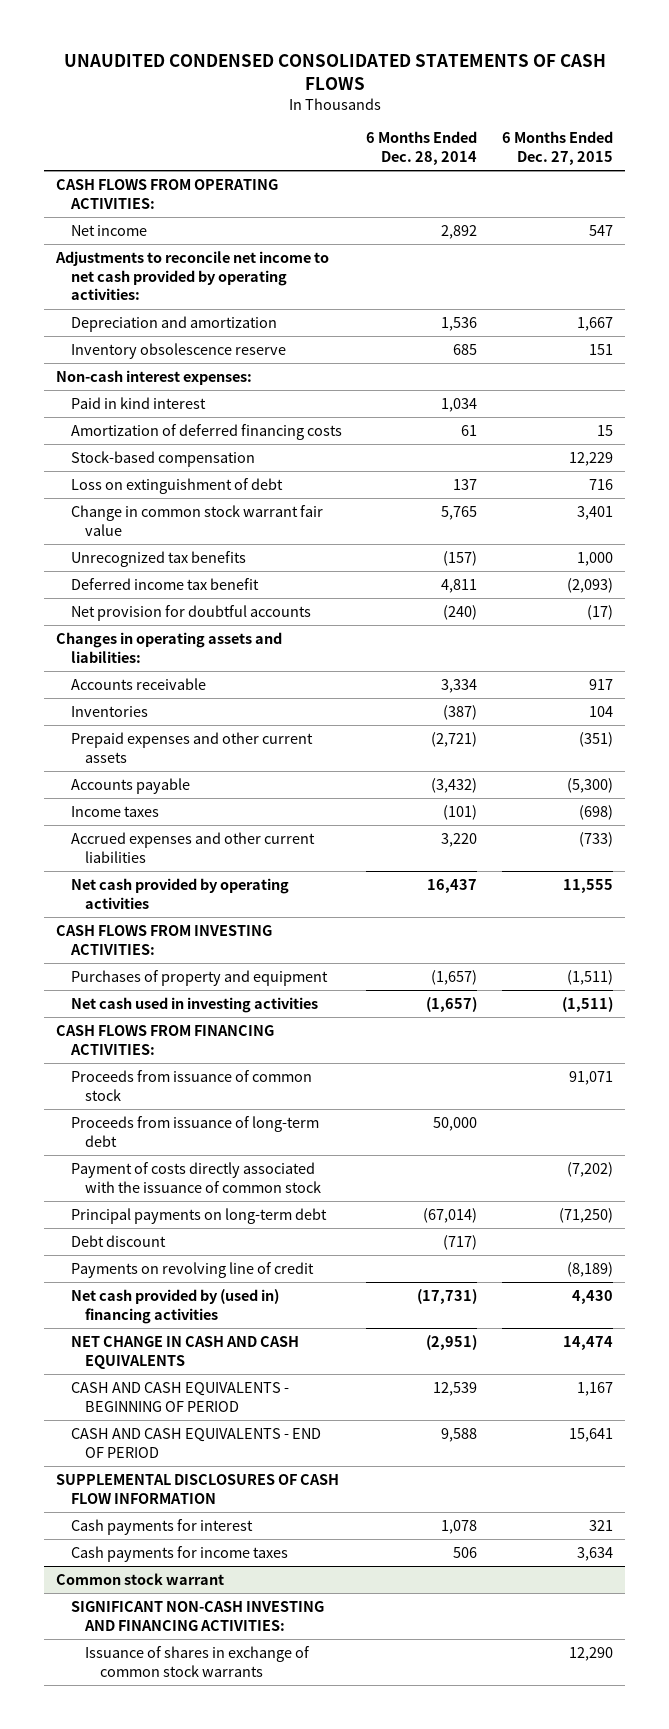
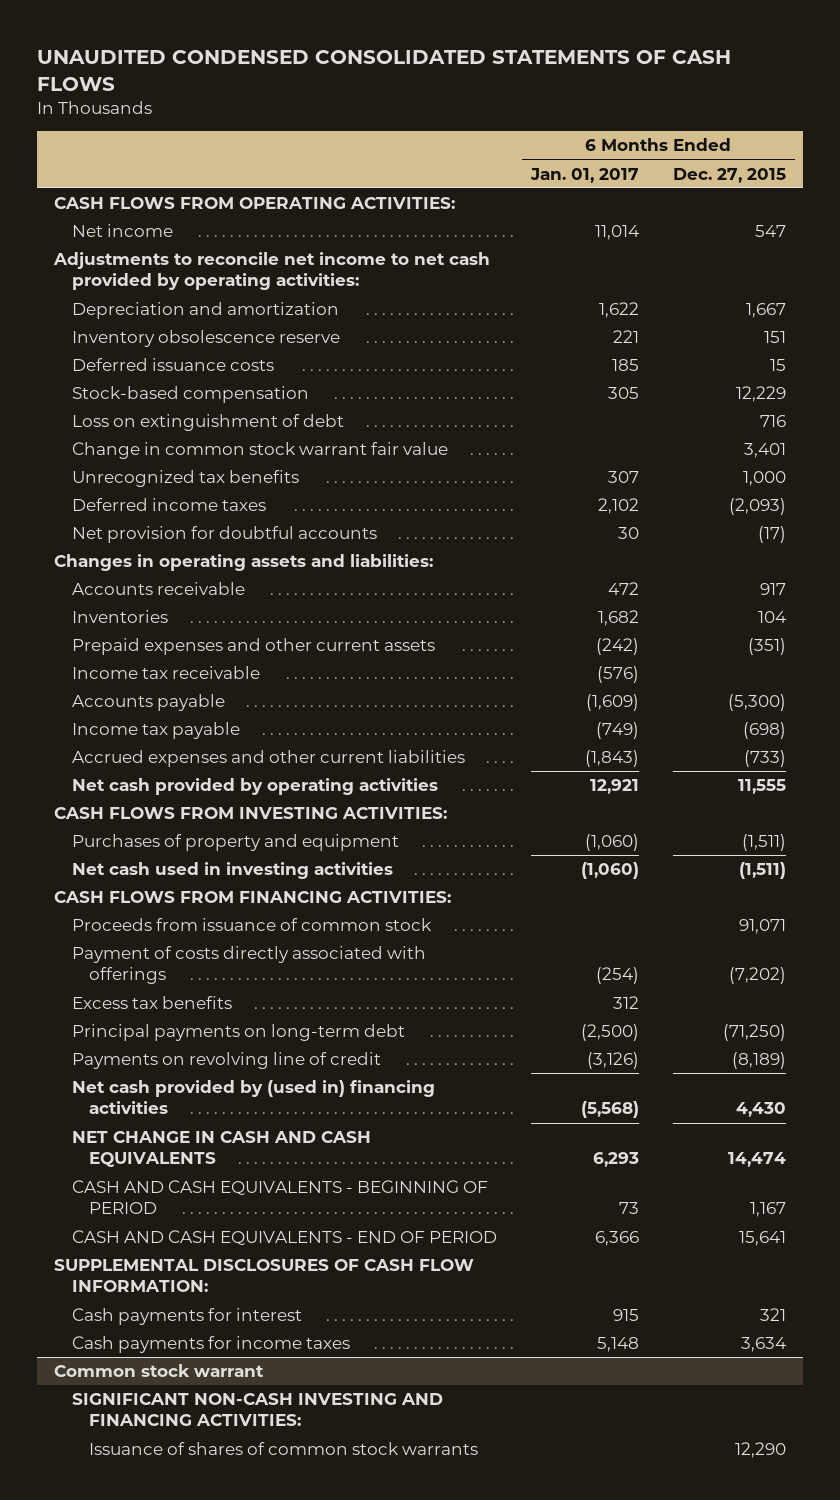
[366,131,478,165] 6 Months Ended Dec. 28, 2014 -> none
none -> [529,167,639,183] Jan. 01, 2017
[56,369,253,385] Non-cash interest expenses: -> none
[70,396,206,409] Paid in kind interest -> none
[70,423,342,440] Amortization of deferred financing costs -> [71,358,274,372] Deferred issuance costs
[70,577,259,590] Deferred income tax benefit -> [71,498,266,512] Deferred income taxes
none -> [71,666,260,680] Income tax receivable
[70,805,159,817] Income taxes -> [71,722,240,740] Income tax payable
[70,1115,319,1147] Proceeds from issuance of long-term debt -> none
[70,1161,322,1193] Payment of costs directly associated with the issuance of common stock -> [71,946,426,985] Payment of costs directly associated with offerings
none -> [71,996,232,1010] Excess tax benefits
[70,1234,166,1247] Debt discount -> none
[56,1473,340,1504] SUPPLEMENTAL DISCLOSURES OF CASH FLOW INFORMATION -> [54,1259,475,1293] SUPPLEMENTAL DISCLOSURES OF CASH FLOW INFORMATION:
[85,1645,311,1677] Issuance of shares in exchange of common stock warrants -> [89,1442,479,1456] Issuance of shares of common stock warrants

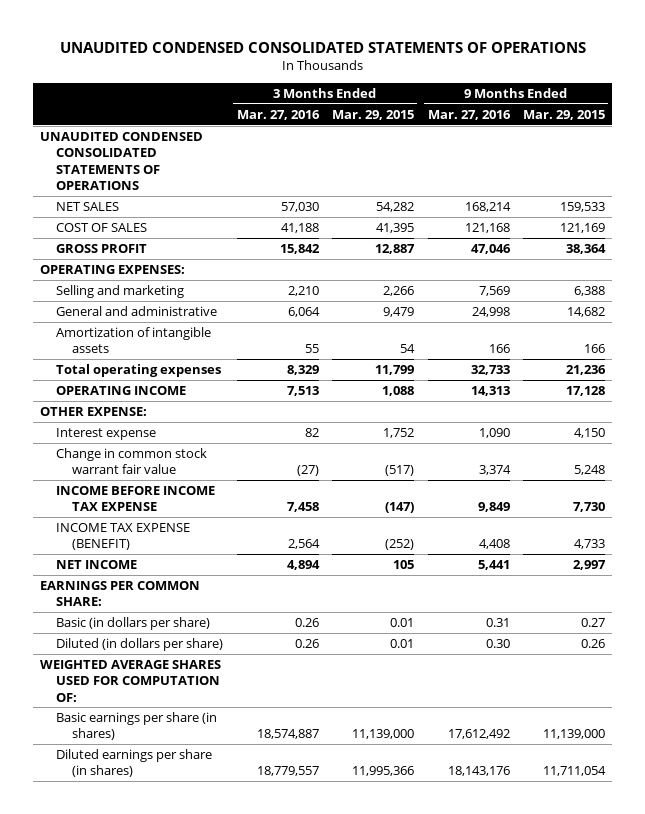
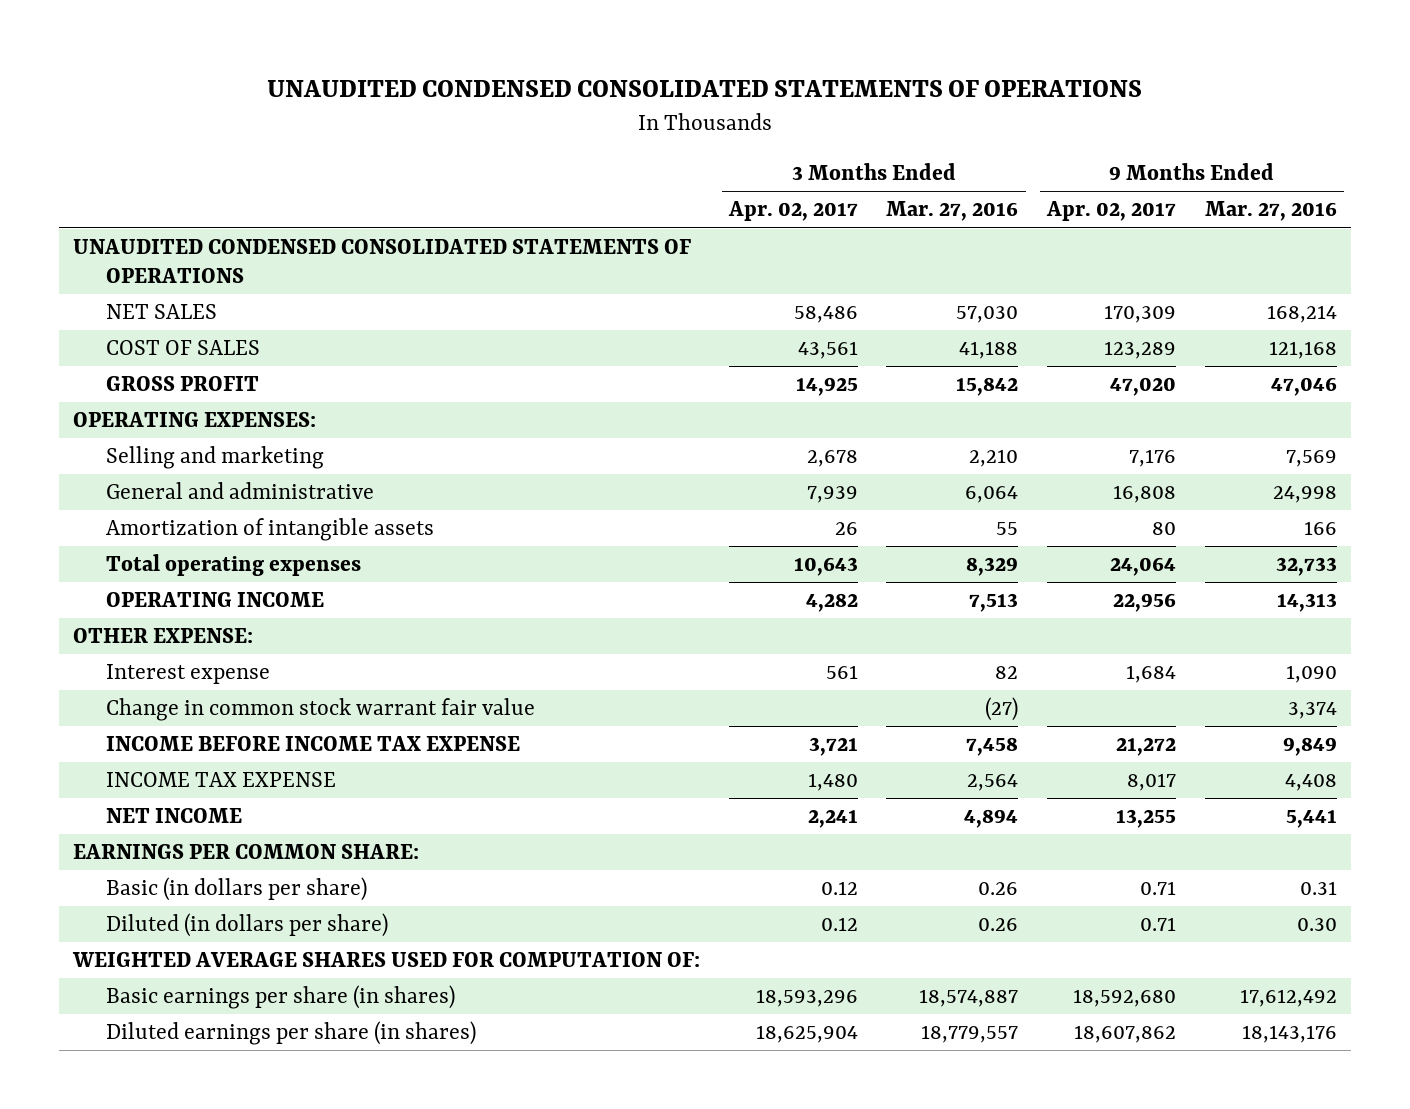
[332,109,415,120] Mar. 29, 2015 -> none
[522,109,605,120] Mar. 29, 2015 -> none
none -> [727,201,858,222] Apr. 02, 2017
none -> [1046,201,1177,222] Apr. 02, 2017
[56,522,191,551] INCOME TAX EXPENSE (BENEFIT) -> [105,772,336,788] INCOME TAX EXPENSE

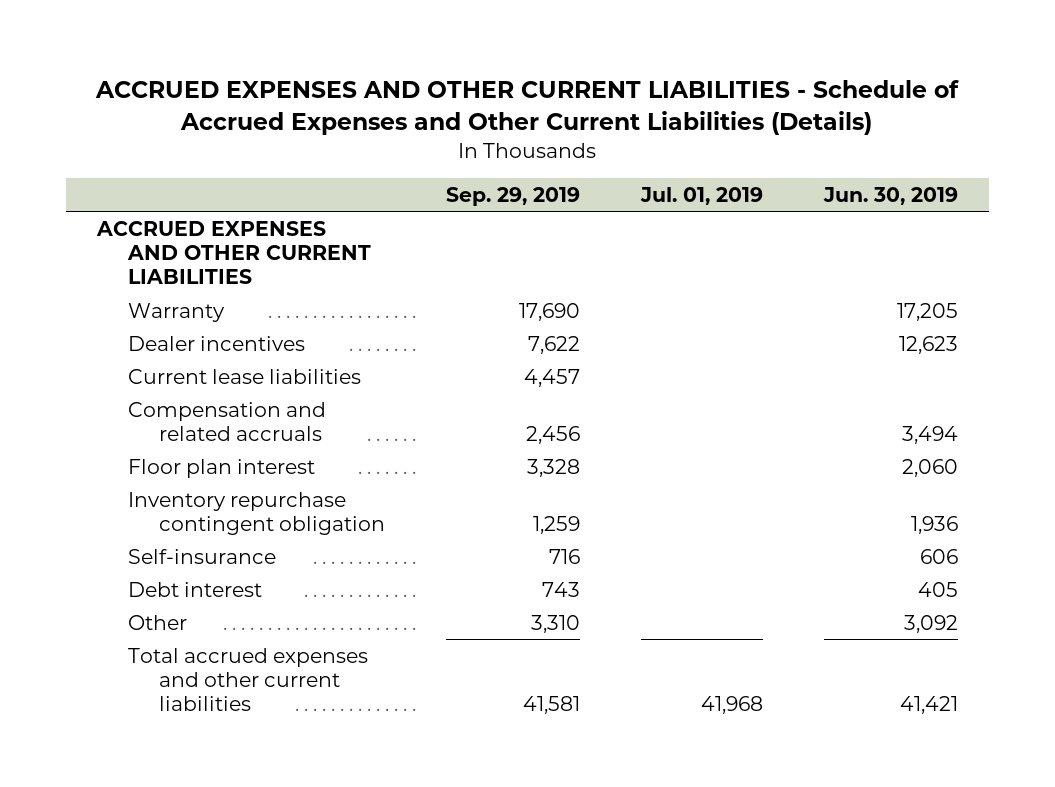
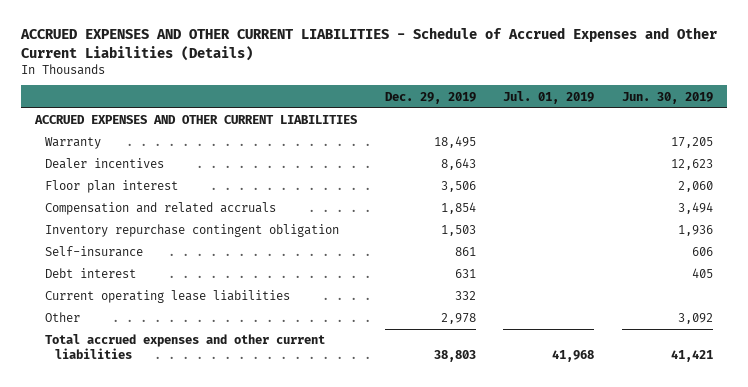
[446,187,581,207] Sep. 29, 2019 -> none
none -> [384,91,476,104] Dec. 29, 2019
[128,368,362,384] Current lease liabilities -> none
[128,401,327,442] Compensation and related accruals -> [45,202,277,216] Compensation and related accruals
none -> [45,290,291,304] Current operating lease liabilities

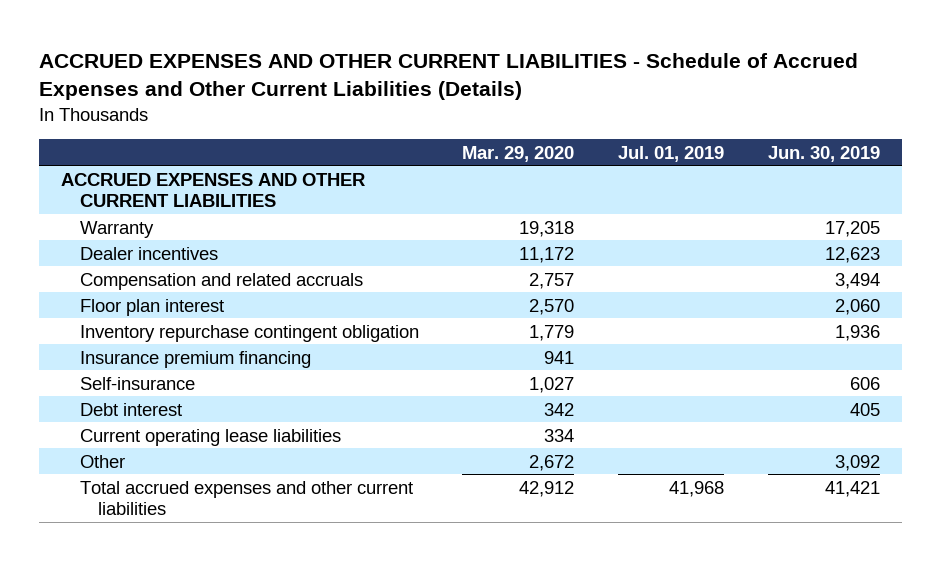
[384,91,476,104] Dec. 29, 2019 -> none
none -> [462,145,575,162] Mar. 29, 2020
[45,180,179,194] Floor plan interest -> [79,298,224,316] Floor plan interest
none -> [79,350,311,368] Insurance premium financing

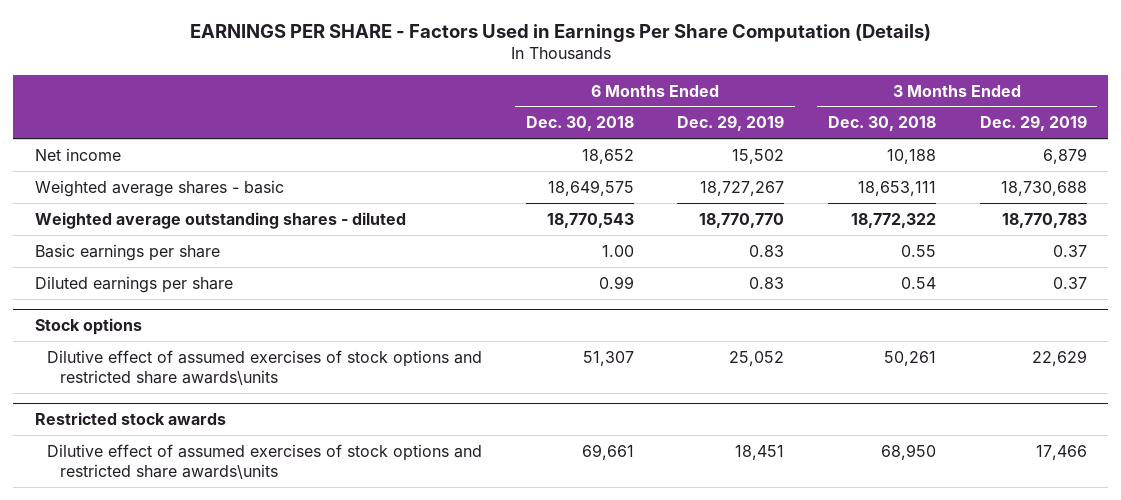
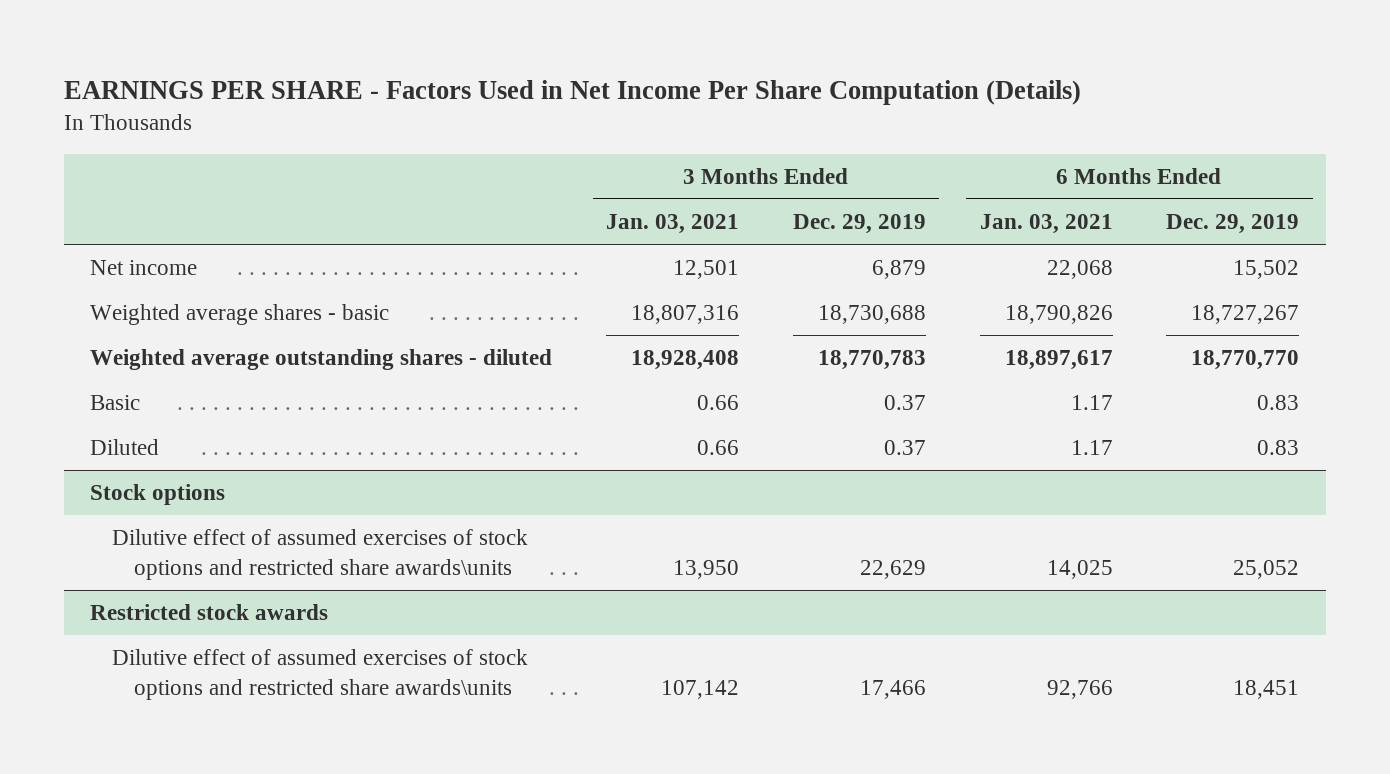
[189,23,931,42] EARNINGS PER SHARE - Factors Used in Earnings Per Share Computation (Details) -> [63,80,1081,106] EARNINGS PER SHARE - Factors Used in Net Income Per Share Computation (Details)
[525,116,634,132] Dec. 30, 2018 -> none
[828,116,937,132] Dec. 30, 2018 -> none
none -> [606,214,740,235] Jan. 03, 2021
none -> [979,214,1113,235] Jan. 03, 2021
[34,243,220,261] Basic earnings per share -> [90,395,141,411] Basic
[34,275,233,293] Diluted earnings per share -> [90,439,160,456] Diluted

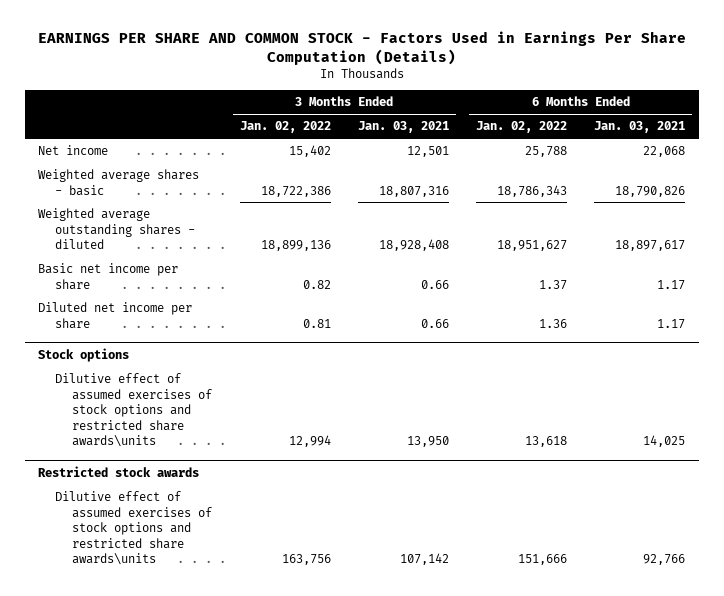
[63,80,1081,106] EARNINGS PER SHARE - Factors Used in Net Income Per Share Computation (Details) -> [37,31,686,66] EARNINGS PER SHARE AND COMMON STOCK - Factors Used in Earnings Per Share Computation (Details)
[792,214,926,235] Dec. 29, 2019 -> none
[1166,214,1300,235] Dec. 29, 2019 -> none
none -> [239,121,331,134] Jan. 02, 2022
none -> [476,121,568,134] Jan. 02, 2022
[90,395,141,411] Basic -> [38,263,179,290] Basic net income per share
[90,439,160,456] Diluted -> [38,302,193,329] Diluted net income per share

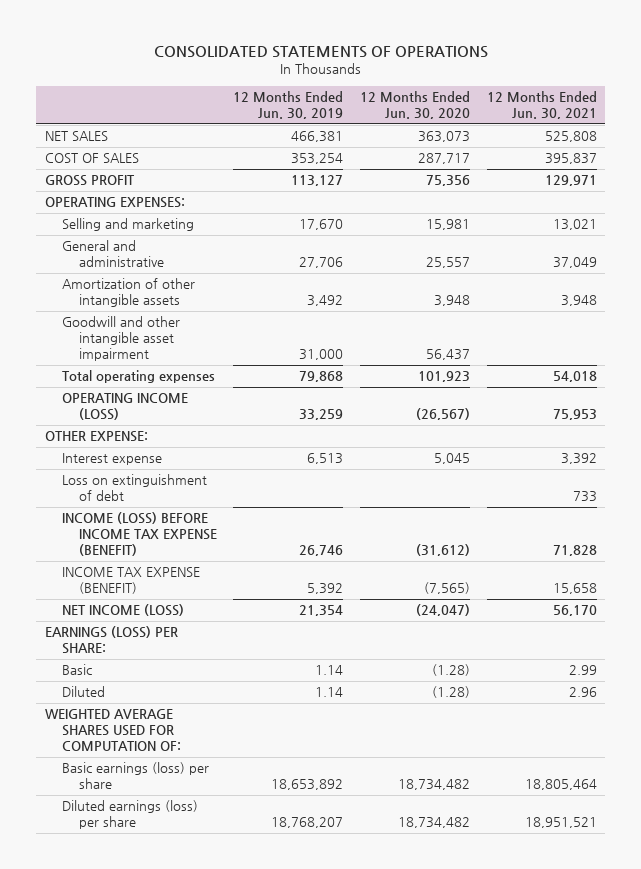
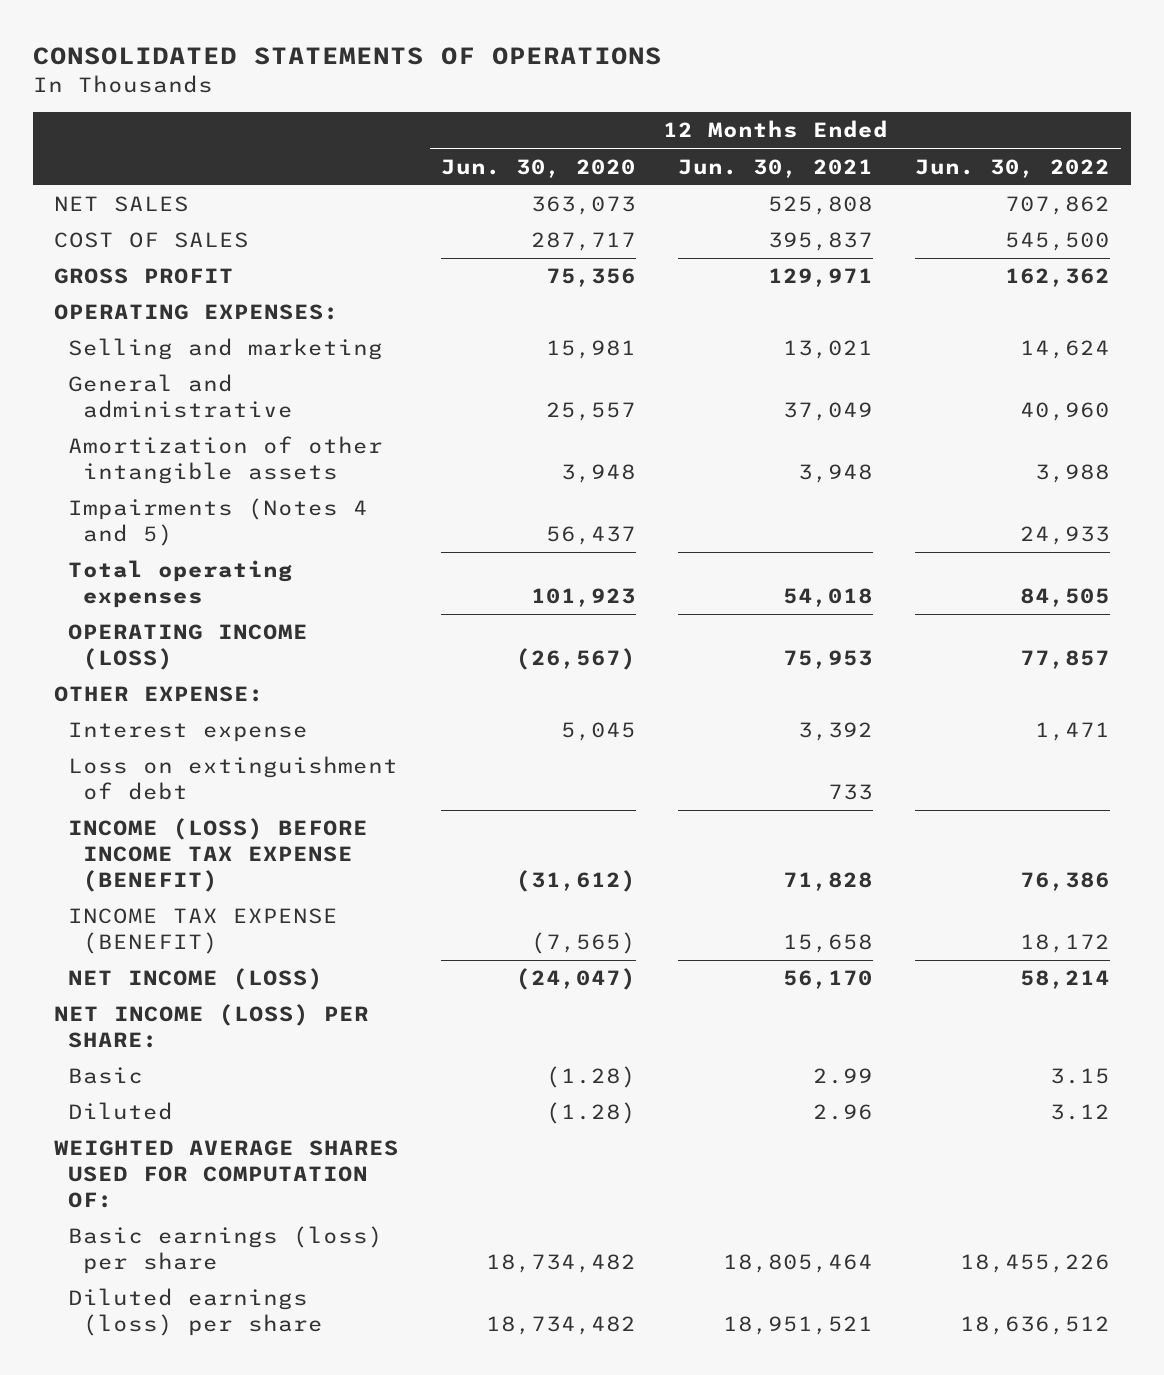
[233,91,344,120] 12 Months Ended Jun. 30, 2019 -> none
none -> [915,158,1111,178] Jun. 30, 2022
[61,316,180,362] Goodwill and other intangible asset impairment -> [68,498,369,547] Impairments (Notes 4 and 5)
[44,626,178,655] EARNINGS (LOSS) PER SHARE: -> [53,1004,369,1049] NET INCOME (LOSS) PER SHARE:

